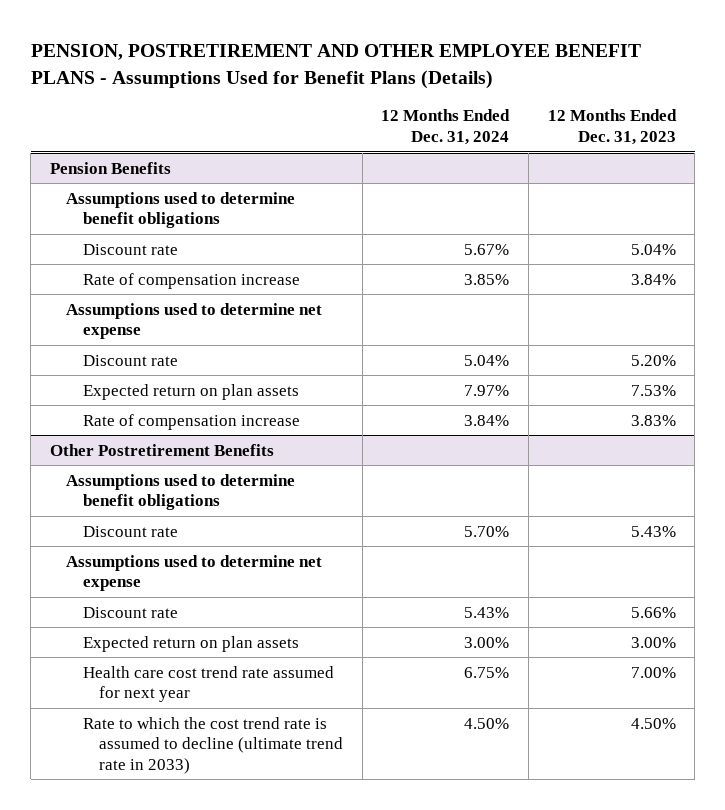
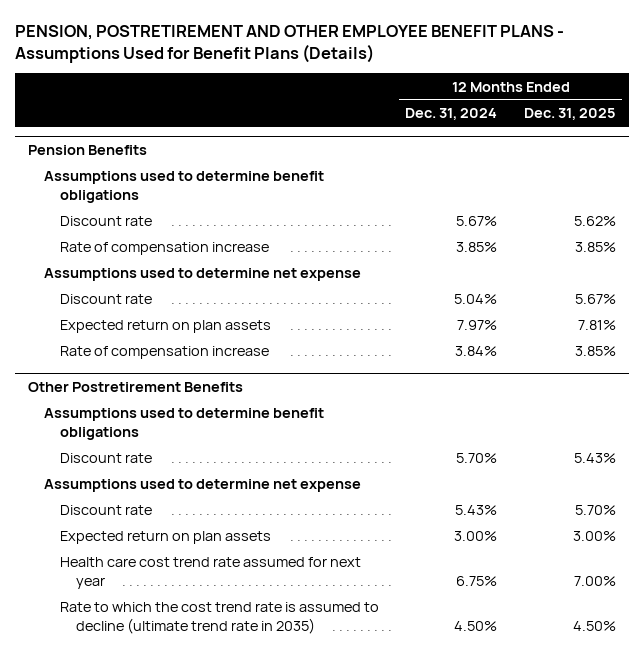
[547,109,677,145] 12 Months Ended Dec. 31, 2023 -> none
none -> [523,108,616,121] Dec. 31, 2025
[82,716,344,774] Rate to which the cost trend rate is assumed to decline (ultimate trend rate in 2033) -> [59,602,379,634] Rate to which the cost trend rate is assumed to decline (ultimate trend rate in 2035)

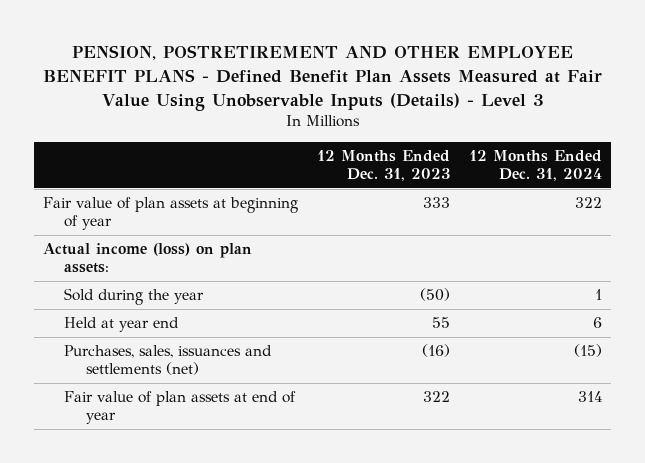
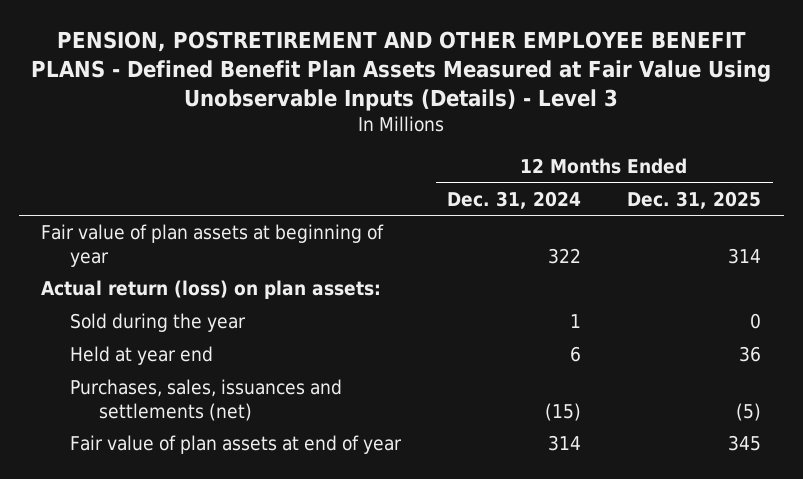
[317,150,451,181] 12 Months Ended Dec. 31, 2023 -> none
none -> [627,190,762,209] Dec. 31, 2025
[43,243,253,274] Actual income (loss) on plan assets: -> [41,280,382,300] Actual return (loss) on plan assets:

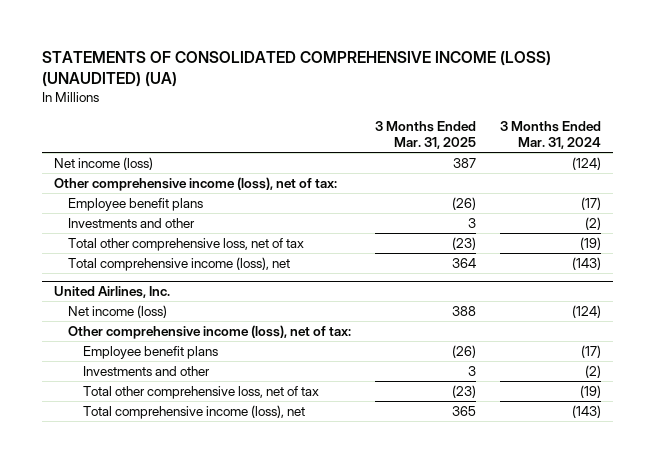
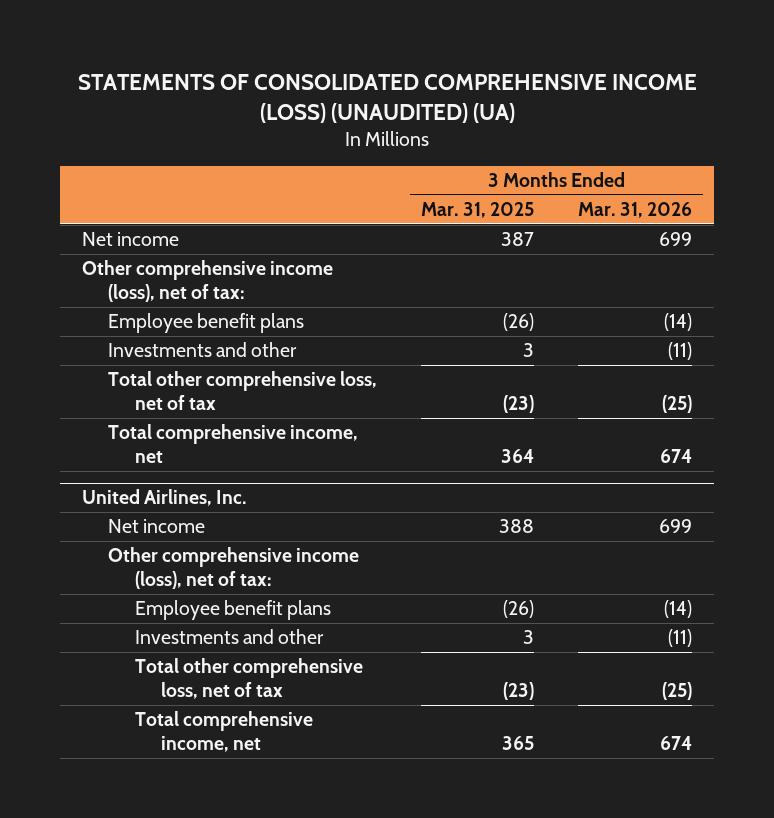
[499,120,601,150] 3 Months Ended Mar. 31, 2024 -> none
none -> [577,202,692,219] Mar. 31, 2026
[53,157,153,171] Net income (loss) -> [82,232,180,247] Net income
[68,257,291,272] Total comprehensive income (loss), net -> [108,424,359,464] Total comprehensive income, net
[68,305,168,319] Net income (loss) -> [108,519,206,534] Net income
[82,405,305,420] Total comprehensive income (loss), net -> [134,711,313,753] Total comprehensive income, net

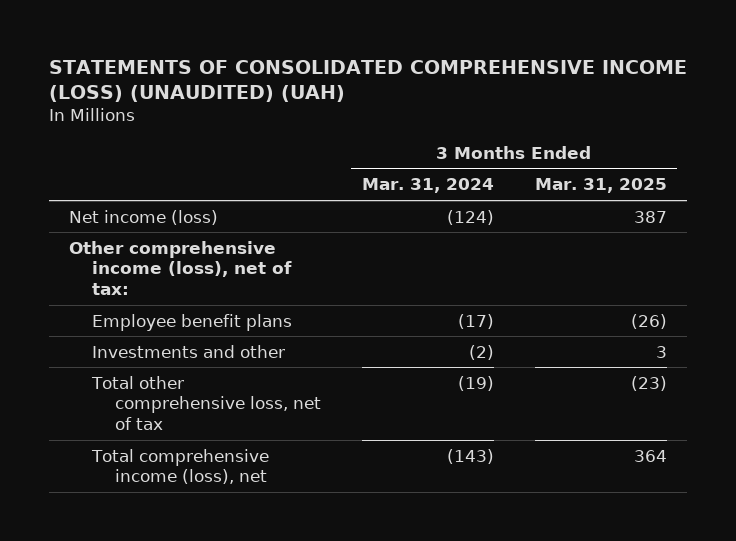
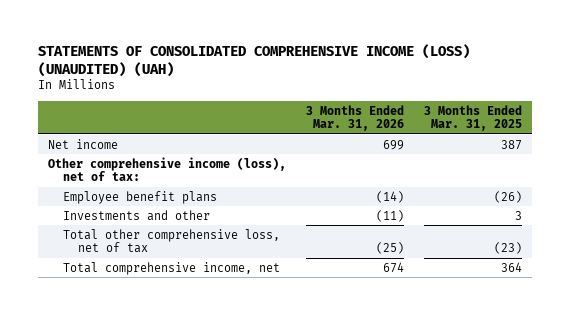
[361,178,494,194] Mar. 31, 2024 -> none
none -> [305,104,404,132] 3 Months Ended Mar. 31, 2026
[69,209,219,225] Net income (loss) -> [47,138,118,149] Net income
[90,448,269,485] Total comprehensive income (loss), net -> [62,261,280,275] Total comprehensive income, net

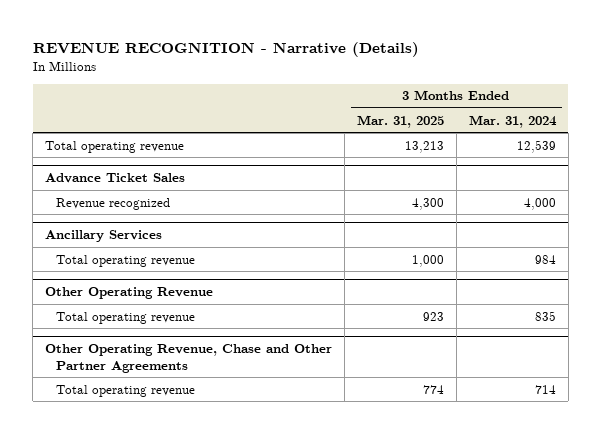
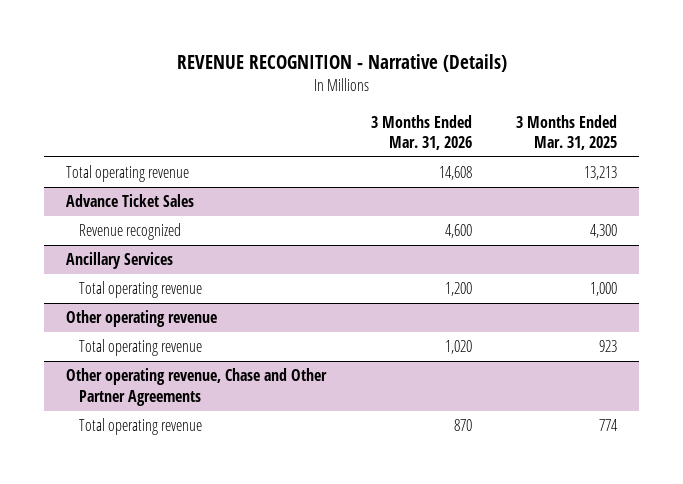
[468,114,557,128] Mar. 31, 2024 -> none
none -> [370,114,472,151] 3 Months Ended Mar. 31, 2026
[45,286,214,299] Other Operating Revenue -> [66,310,218,328] Other operating revenue
[45,343,333,373] Other Operating Revenue, Chase and Other Partner Agreements -> [66,368,328,406] Other operating revenue, Chase and Other Partner Agreements

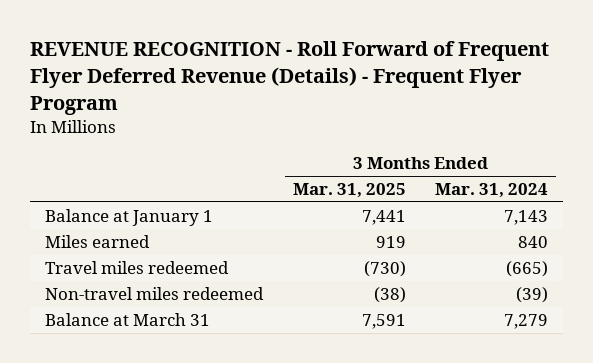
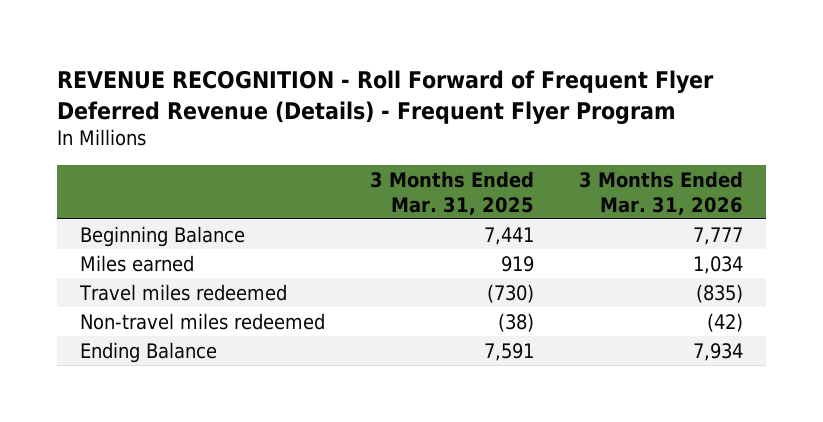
[435,183,549,199] Mar. 31, 2024 -> none
none -> [579,171,744,215] 3 Months Ended Mar. 31, 2026
[44,209,213,227] Balance at January 1 -> [79,225,245,247] Beginning Balance
[44,313,210,327] Balance at March 31 -> [79,341,217,363] Ending Balance

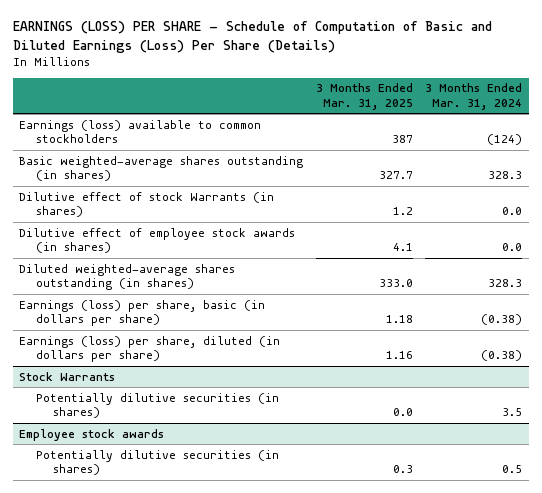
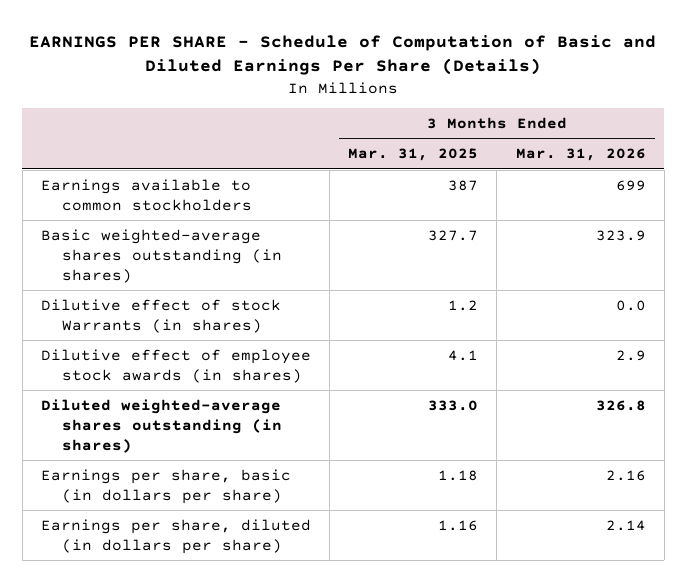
[13,21,493,53] EARNINGS (LOSS) PER SHARE - Schedule of Computation of Basic and Diluted Earnings (Loss) Per Share (Details) -> [29,34,657,76] EARNINGS PER SHARE - Schedule of Computation of Basic and Diluted Earnings Per Share (Details)
[425,83,523,110] 3 Months Ended Mar. 31, 2024 -> none
none -> [515,148,646,162] Mar. 31, 2026
[19,119,262,144] Earnings (loss) available to common stockholders -> [40,178,253,211] Earnings available to common stockholders
[19,371,116,381] Stock Warrants -> none
[35,392,279,419] Potentially dilutive securities (in shares) -> none
[19,428,165,441] Employee stock awards -> none
[35,449,279,476] Potentially dilutive securities (in shares) -> none
[19,299,266,327] Earnings (loss) per share, basic (in dollars per share) -> [40,468,291,504] Earnings per share, basic (in dollars per share)
[19,335,281,363] Earnings (loss) per share, diluted (in dollars per share) -> [40,518,311,554] Earnings per share, diluted (in dollars per share)

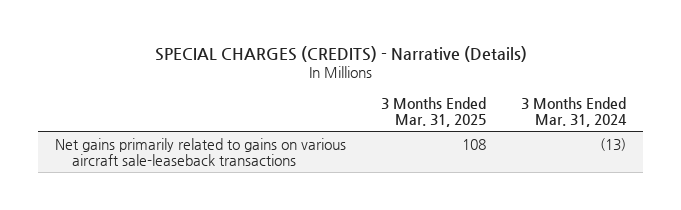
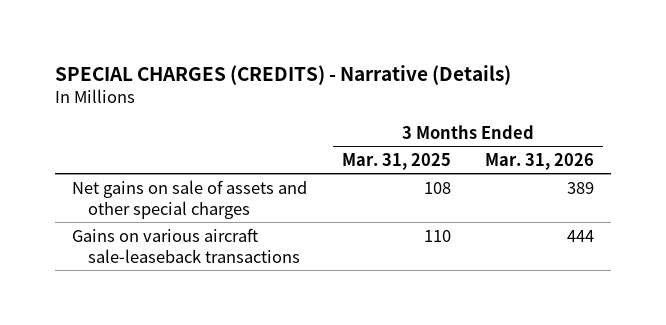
[521,96,628,127] 3 Months Ended Mar. 31, 2024 -> none
none -> [485,152,595,170] Mar. 31, 2026
[55,137,347,166] Net gains primarily related to gains on various aircraft sale-leaseback transactions -> [72,179,308,219] Net gains on sale of assets and other special charges
none -> [72,227,301,263] Gains on various aircraft sale-leaseback transactions

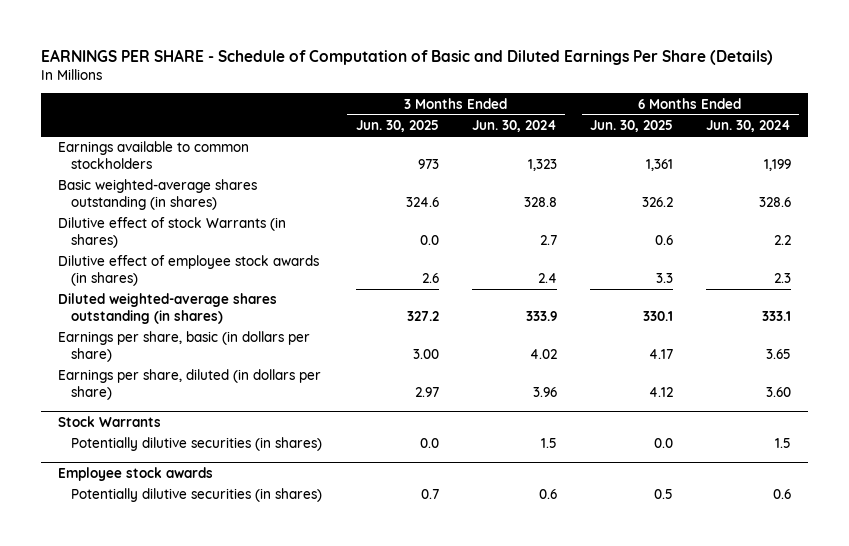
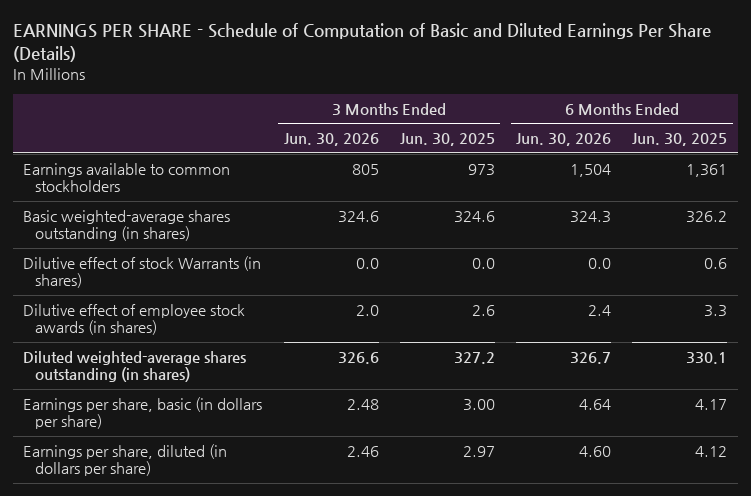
[471,120,557,133] Jun. 30, 2024 -> none
[706,120,792,133] Jun. 30, 2024 -> none
none -> [283,133,379,147] Jun. 30, 2026
none -> [516,133,612,147] Jun. 30, 2026
[57,415,161,427] Stock Warrants -> none
[71,437,323,452] Potentially dilutive securities (in shares) -> none
[57,466,213,481] Employee stock awards -> none
[71,488,323,503] Potentially dilutive securities (in shares) -> none

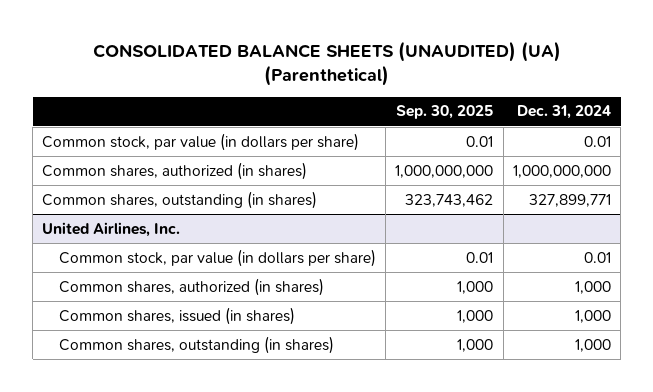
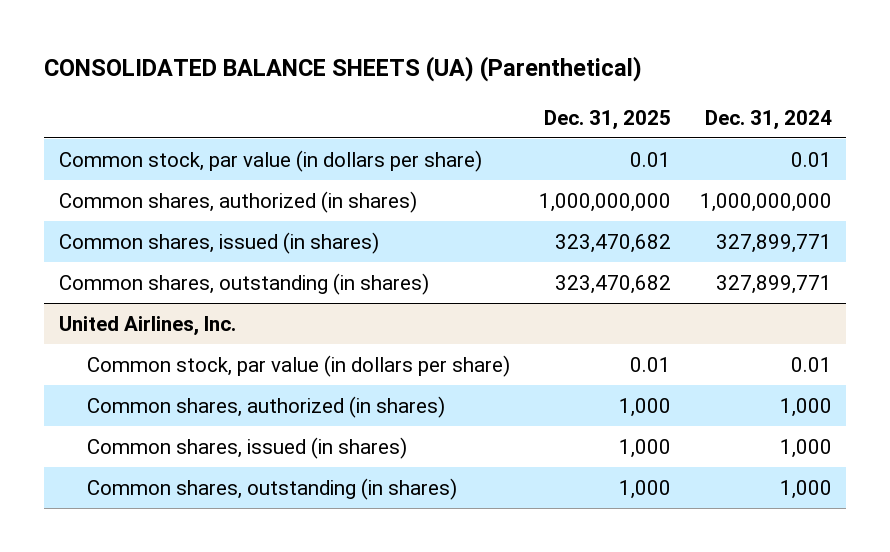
[92,40,561,86] CONSOLIDATED BALANCE SHEETS (UNAUDITED) (UA) (Parenthetical) -> [44,56,643,83] CONSOLIDATED BALANCE SHEETS (UA) (Parenthetical)
[396,105,494,120] Sep. 30, 2025 -> none
none -> [544,109,672,130] Dec. 31, 2025
none -> [58,231,379,254] Common shares, issued (in shares)

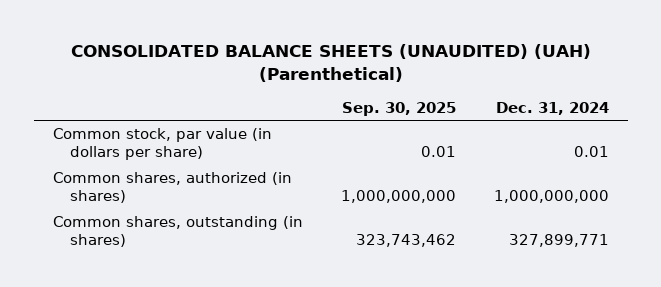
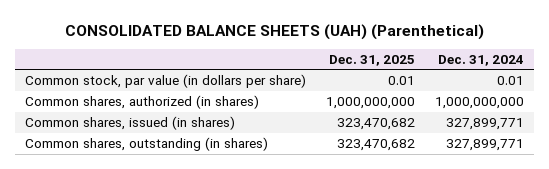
[70,43,591,82] CONSOLIDATED BALANCE SHEETS (UNAUDITED) (UAH) (Parenthetical) -> [64,23,484,40] CONSOLIDATED BALANCE SHEETS (UAH) (Parenthetical)
[341,101,456,116] Sep. 30, 2025 -> none
none -> [329,54,416,66] Dec. 31, 2025
none -> [25,115,236,130] Common shares, issued (in shares)

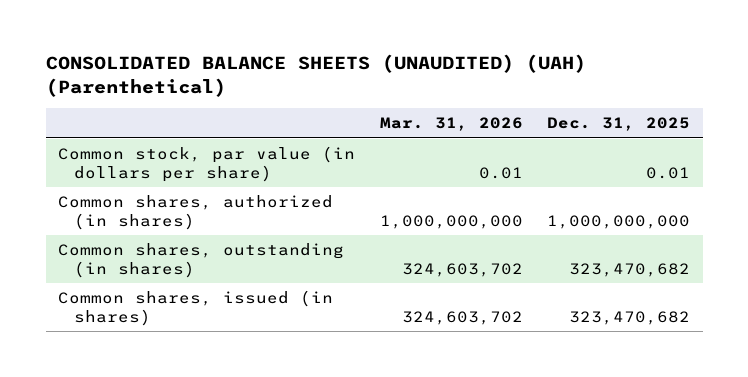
[64,23,484,40] CONSOLIDATED BALANCE SHEETS (UAH) (Parenthetical) -> [45,54,586,97] CONSOLIDATED BALANCE SHEETS (UNAUDITED) (UAH) (Parenthetical)
[438,54,525,66] Dec. 31, 2024 -> none
none -> [379,117,523,132] Mar. 31, 2026
[25,115,236,130] Common shares, issued (in shares) -> [57,290,333,326] Common shares, issued (in shares)

